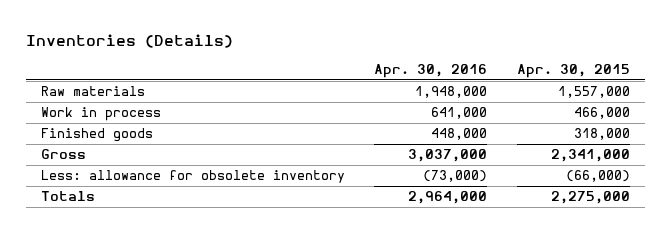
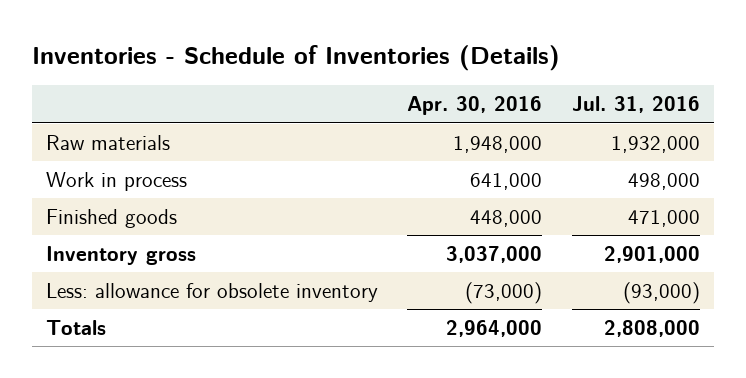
[26,33,234,48] Inventories (Details) -> [31,45,560,72] Inventories - Schedule of Inventories (Details)
[517,64,631,79] Apr. 30, 2015 -> none
none -> [571,96,700,114] Jul. 31, 2016
[40,149,86,160] Gross -> [46,245,197,265] Inventory gross

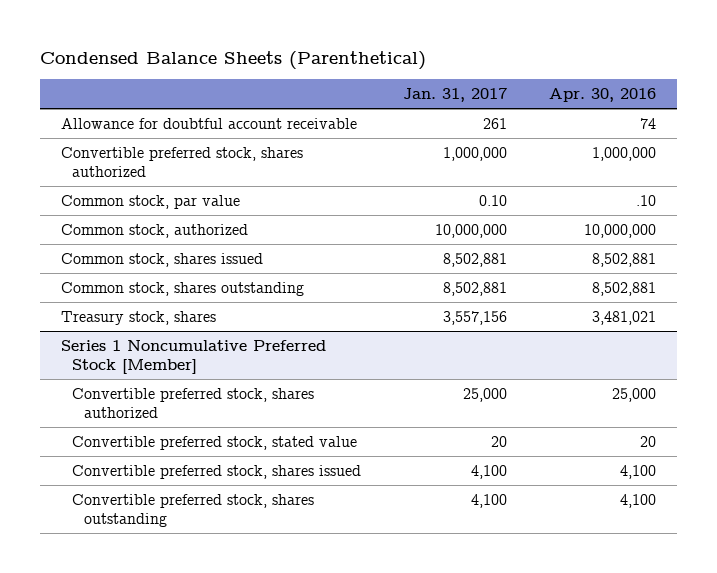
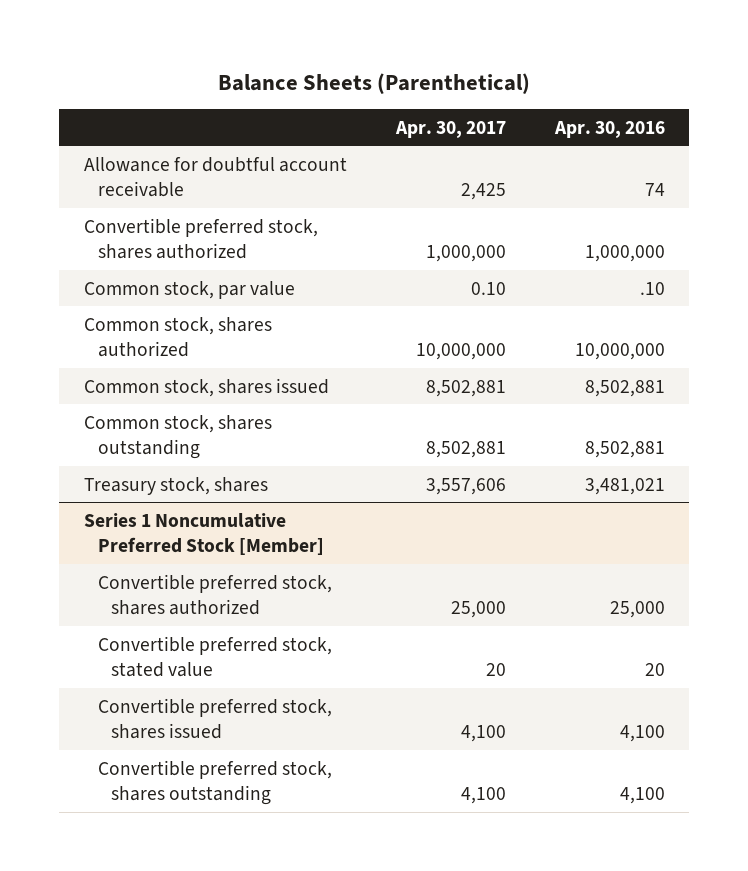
[39,50,426,70] Condensed Balance Sheets (Parenthetical) -> [218,72,531,94] Balance Sheets (Parenthetical)
[403,88,508,103] Jan. 31, 2017 -> none
none -> [394,120,506,138] Apr. 30, 2017
[60,223,248,238] Common stock, authorized -> [83,316,272,357] Common stock, shares authorized

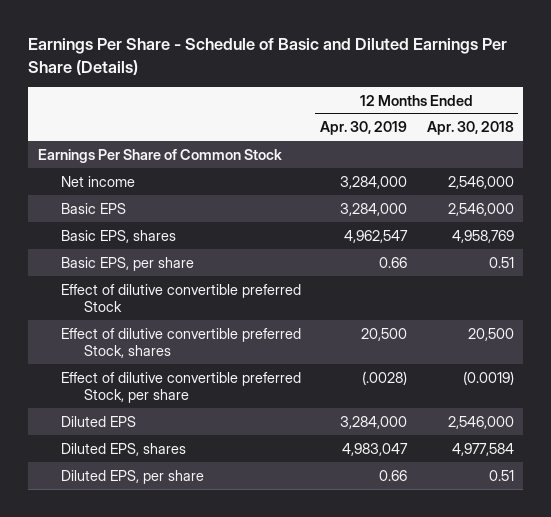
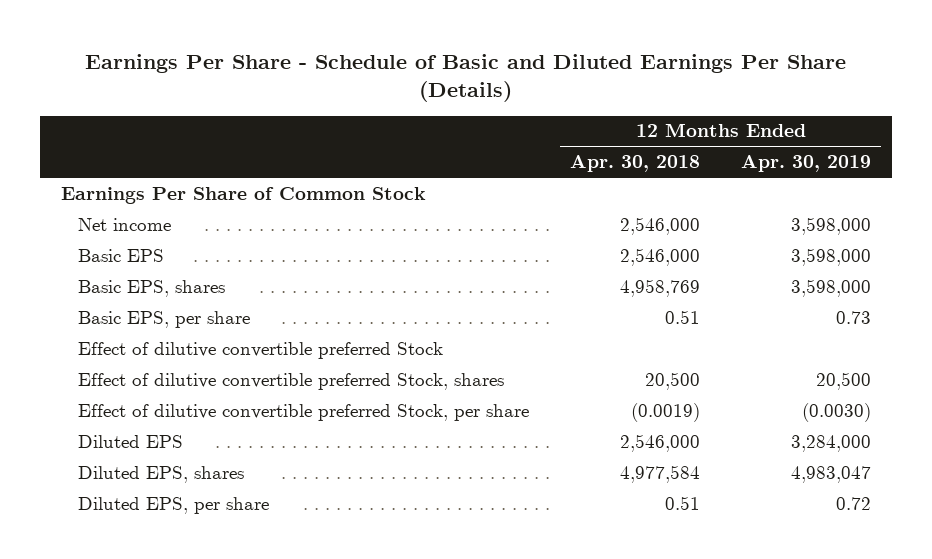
[340,175,408,189] 3,284,000 -> [791,216,872,235] 3,598,000
[340,202,408,216] 3,284,000 -> [791,247,872,266] 3,598,000
[344,229,409,243] 4,962,547 -> [791,278,872,297] 3,598,000
[379,256,408,268] 0.66 -> [836,310,872,324] 0.73
[362,370,408,385] (.0028) -> [802,402,872,422] (0.0030)
[379,469,408,481] 0.66 -> [836,496,872,510] 0.72

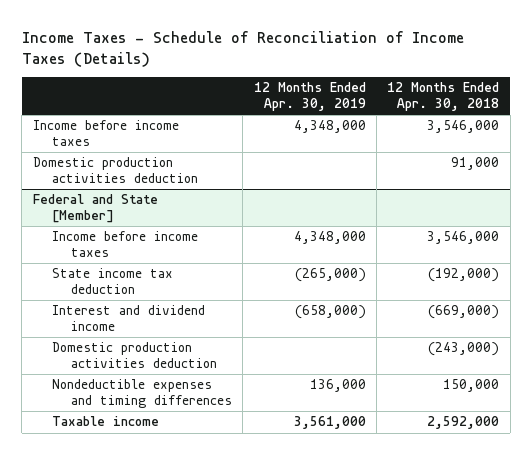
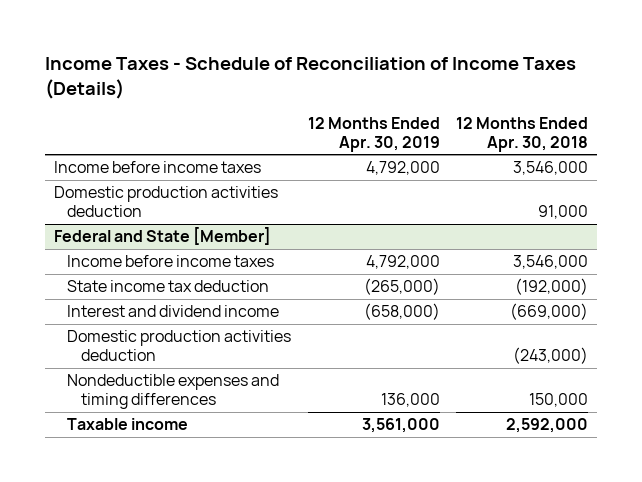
[293,120,366,134] 4,348,000 -> [365,161,440,176] 4,792,000
[293,231,366,245] 4,348,000 -> [365,255,440,270] 4,792,000

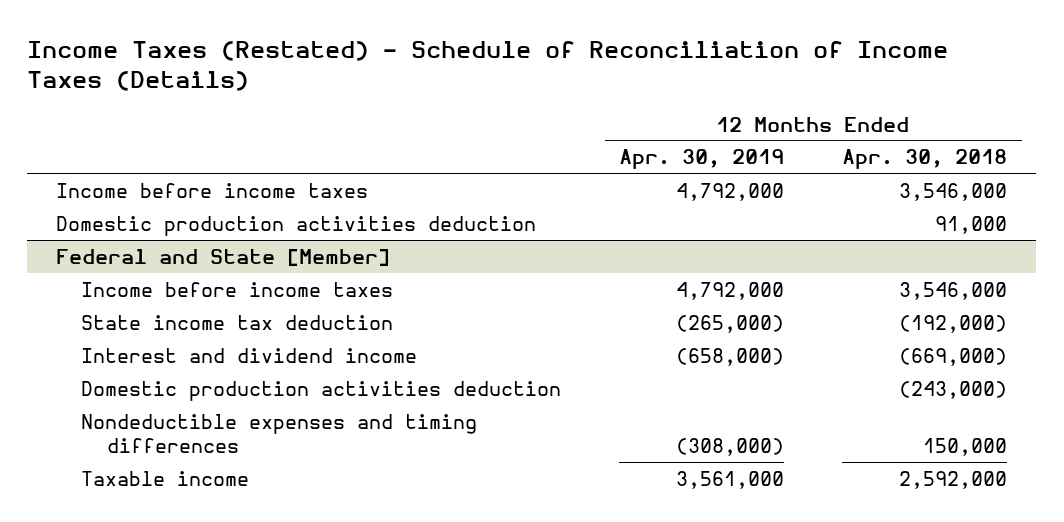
[45,56,577,99] Income Taxes - Schedule of Reconciliation of Income Taxes (Details) -> [27,40,949,92] Income Taxes (Restated) - Schedule of Reconciliation of Income Taxes (Details)
[380,393,440,408] 136,000 -> [676,438,785,457] (308,000)

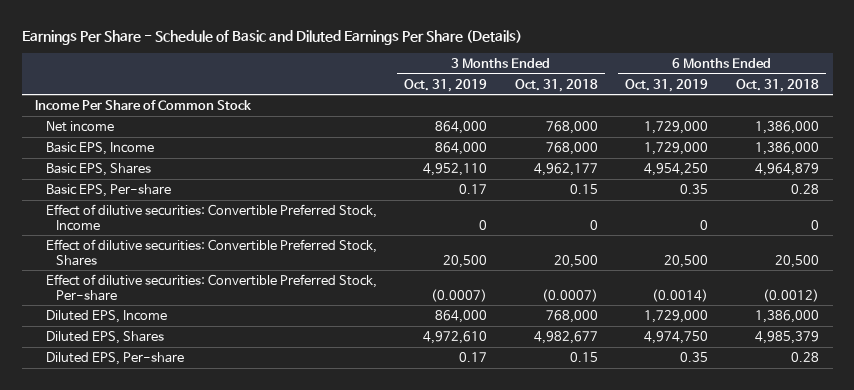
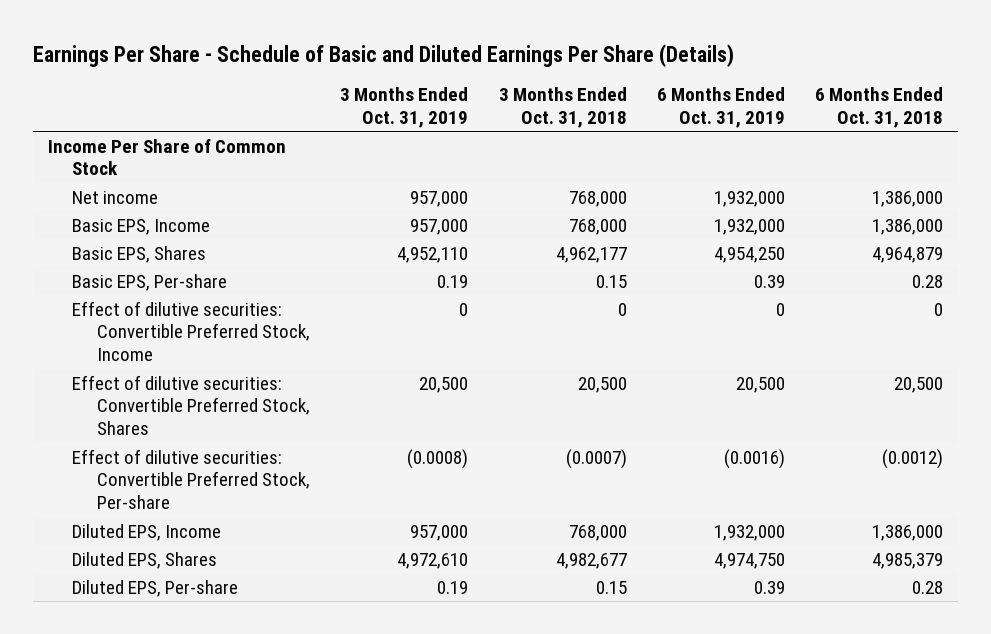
[435,120,488,134] 864,000 -> [410,190,469,207] 957,000
[644,120,709,134] 1,729,000 -> [713,190,785,207] 1,932,000
[435,141,488,155] 864,000 -> [410,218,469,235] 957,000
[644,141,709,155] 1,729,000 -> [713,218,785,235] 1,932,000
[459,183,488,194] 0.17 -> [437,274,469,288] 0.19
[680,183,709,194] 0.35 -> [753,274,785,288] 0.39
[431,288,488,302] (0.0007) -> [407,448,469,469] (0.0008)
[652,288,709,302] (0.0014) -> [723,448,785,469] (0.0016)
[435,309,488,323] 864,000 -> [410,524,469,541] 957,000
[644,309,709,323] 1,729,000 -> [713,524,785,541] 1,932,000
[459,351,488,362] 0.17 -> [437,580,469,594] 0.19
[680,351,709,362] 0.35 -> [753,580,785,594] 0.39

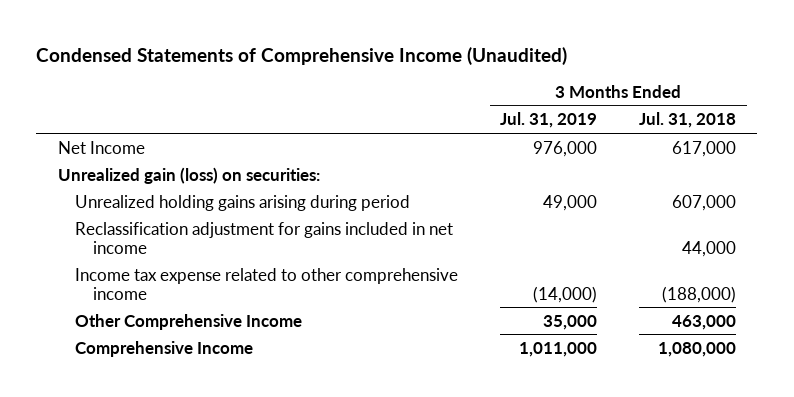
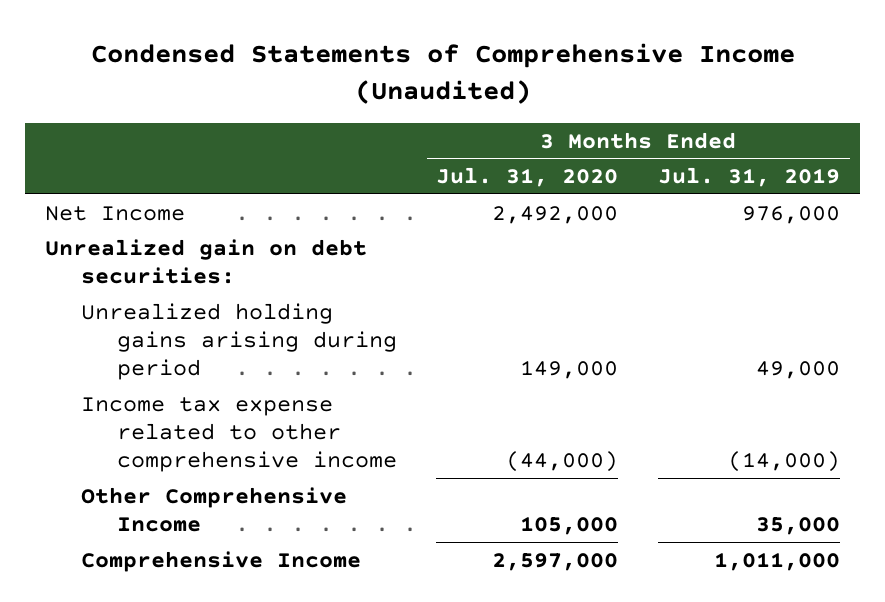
[639,112,737,129] Jul. 31, 2018 -> none
none -> [436,166,619,187] Jul. 31, 2020
[57,166,320,184] Unrealized gain (loss) on securities: -> [45,238,368,285] Unrealized gain on debt securities:
[75,221,454,254] Reclassification adjustment for gains included in net income -> none

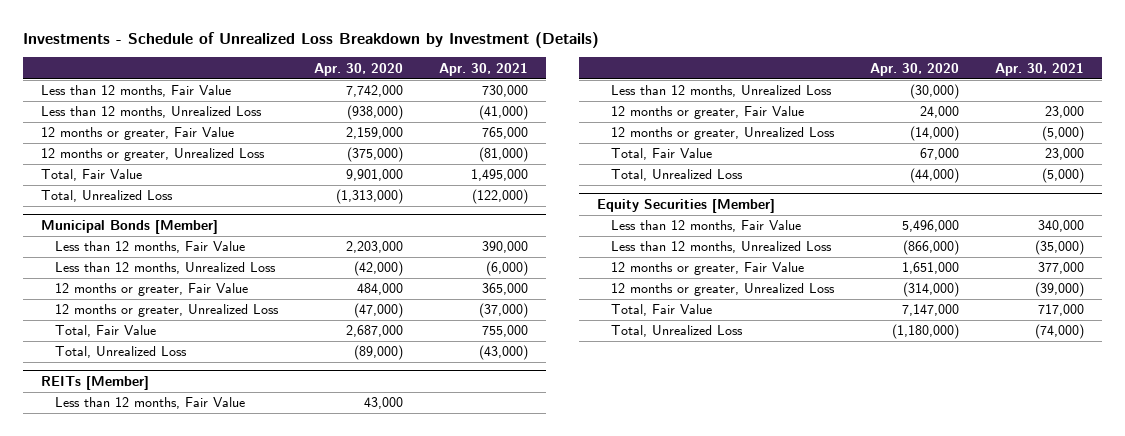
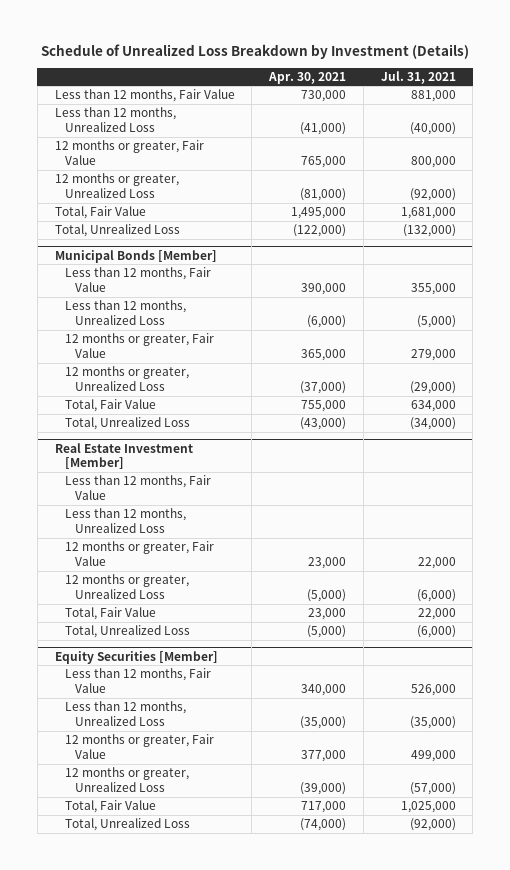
[22,31,599,48] Investments - Schedule of Unrealized Loss Breakdown by Investment (Details) -> [41,43,470,59] Schedule of Unrealized Loss Breakdown by Investment (Details)
[313,62,403,76] Apr. 30, 2020 -> none
none -> [380,70,456,84] Jul. 31, 2021
[40,376,149,391] REITs [Member] -> [54,442,193,470] Real Estate Investment [Member]

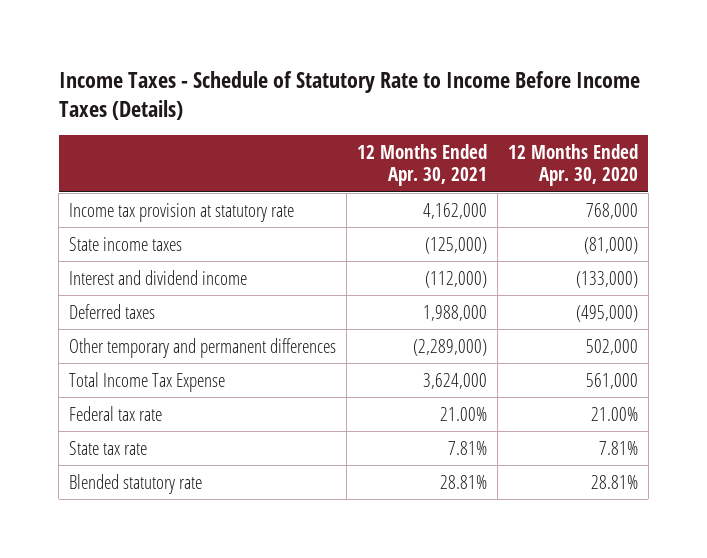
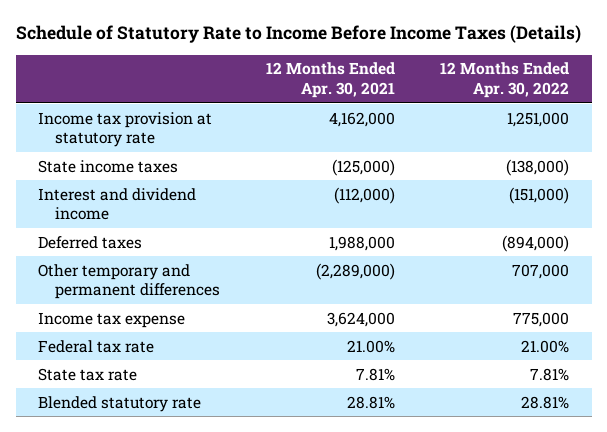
[58,70,640,120] Income Taxes - Schedule of Statutory Rate to Income Before Income Taxes (Details) -> [15,25,581,44] Schedule of Statutory Rate to Income Before Income Taxes (Details)
[507,143,638,187] 12 Months Ended Apr. 30, 2020 -> none
none -> [440,62,570,98] 12 Months Ended Apr. 30, 2022
[69,371,226,392] Total Income Tax Expense -> [38,311,186,328] Income tax expense

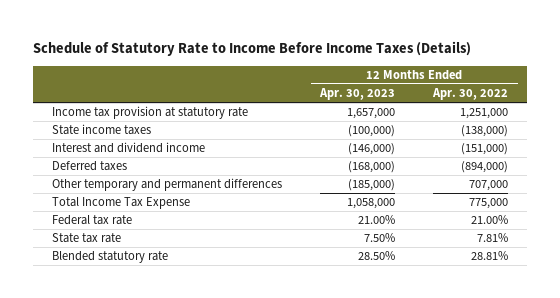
[265,62,395,98] 12 Months Ended Apr. 30, 2021 -> none
none -> [319,88,396,101] Apr. 30, 2023
[38,311,186,328] Income tax expense -> [52,197,191,210] Total Income Tax Expense

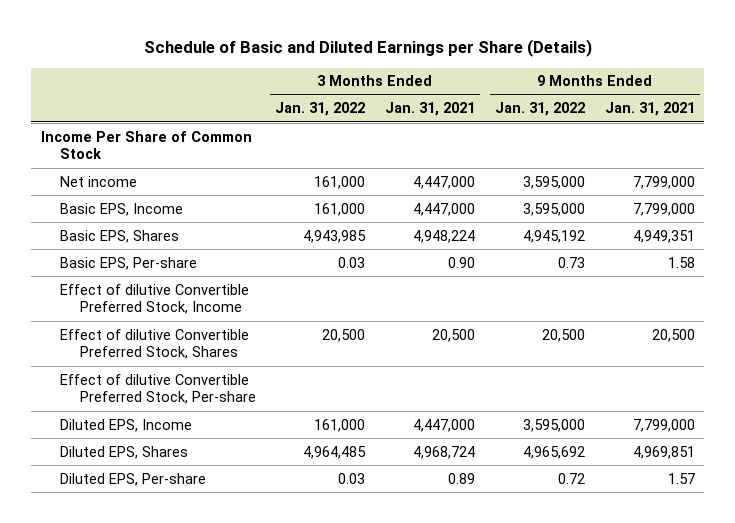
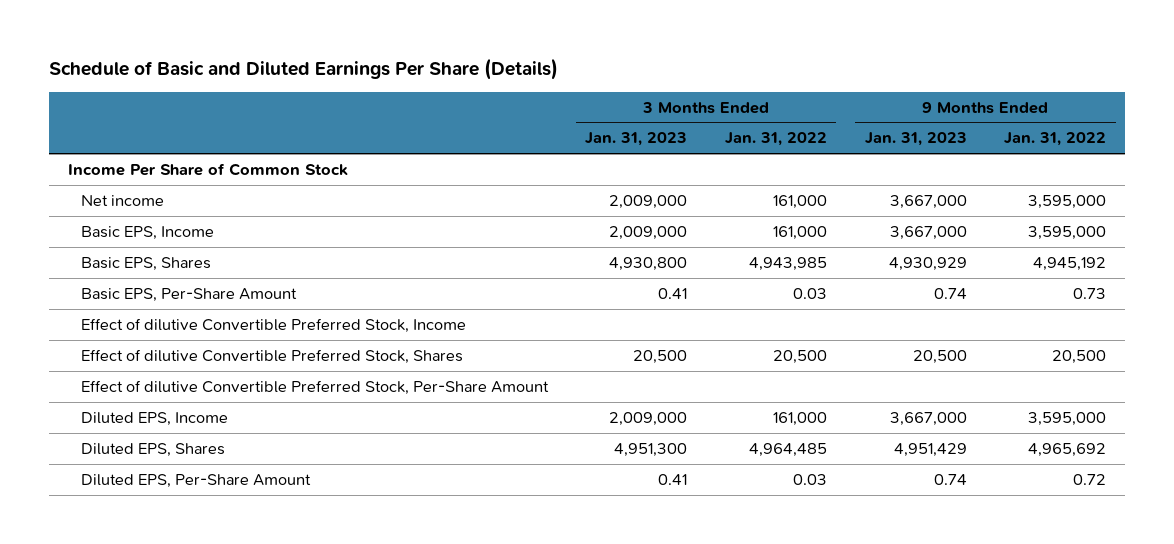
[143,39,592,58] Schedule of Basic and Diluted Earnings per Share (Details) -> [49,58,559,81] Schedule of Basic and Diluted Earnings Per Share (Details)
[385,102,476,117] Jan. 31, 2021 -> none
[604,102,695,117] Jan. 31, 2021 -> none
none -> [585,132,688,147] Jan. 31, 2023
none -> [864,132,967,147] Jan. 31, 2023
[60,256,198,270] Basic EPS, Per-share -> [80,287,297,302] Basic EPS, Per-Share Amount
[60,373,256,405] Effect of dilutive Convertible Preferred Stock, Per-share -> [80,379,549,395] Effect of dilutive Convertible Preferred Stock, Per-Share Amount
[60,472,207,486] Diluted EPS, Per-share -> [80,473,311,488] Diluted EPS, Per-Share Amount

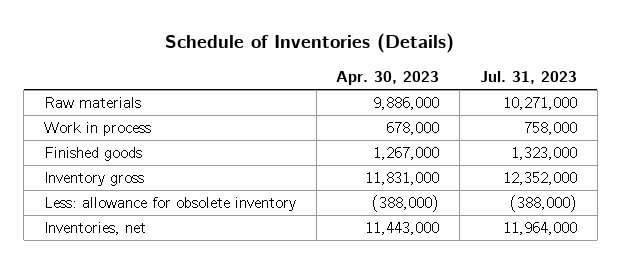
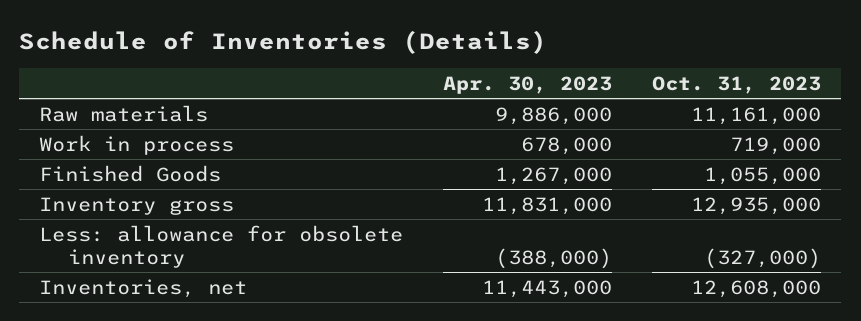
[479,71,577,85] Jul. 31, 2023 -> none
none -> [652,75,822,94] Oct. 31, 2023
[44,146,143,161] Finished goods -> [39,164,222,182] Finished Goods

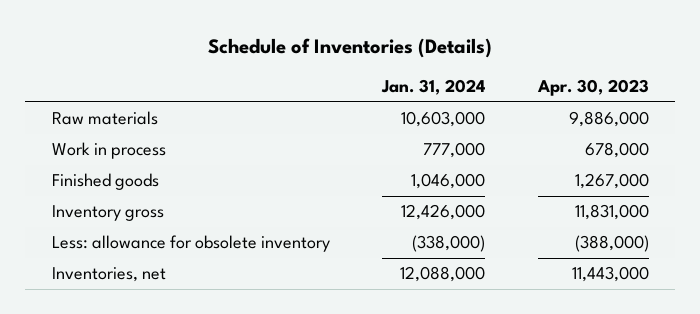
[652,75,822,94] Oct. 31, 2023 -> none
none -> [381,79,486,96] Jan. 31, 2024
[39,164,222,182] Finished Goods -> [51,173,159,191] Finished goods

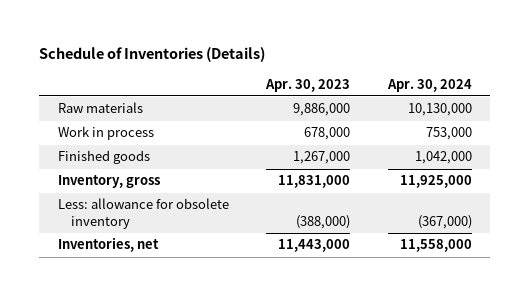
[381,79,486,96] Jan. 31, 2024 -> none
none -> [386,78,472,92] Apr. 30, 2024
[51,205,164,222] Inventory gross -> [58,175,161,189] Inventory, gross

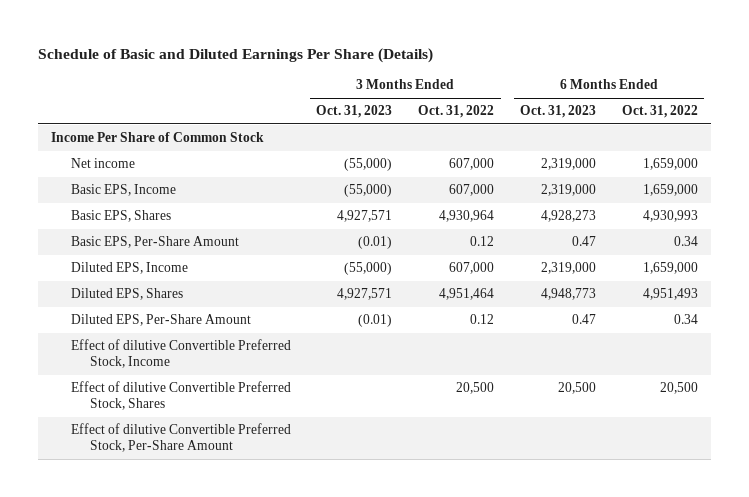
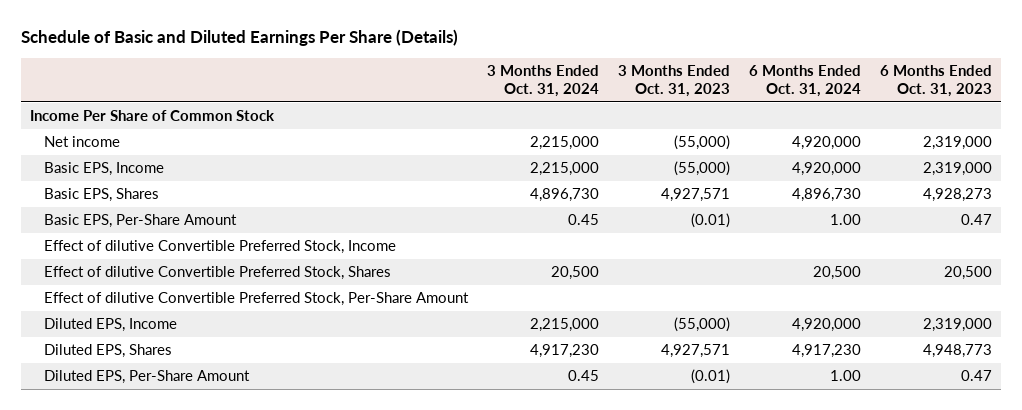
[418,105,495,119] Oct. 31, 2022 -> none
[621,105,698,119] Oct. 31, 2022 -> none
none -> [487,65,600,97] 3 Months Ended Oct. 31, 2024
none -> [748,65,861,97] 6 Months Ended Oct. 31, 2024
[70,262,188,275] Diluted EPS, Income -> [44,318,178,333] Diluted EPS, Income
[70,288,183,301] Diluted EPS, Shares -> [44,344,173,359] Diluted EPS, Shares
[70,314,251,327] Diluted EPS, Per-Share Amount -> [44,370,251,385] Diluted EPS, Per-Share Amount

